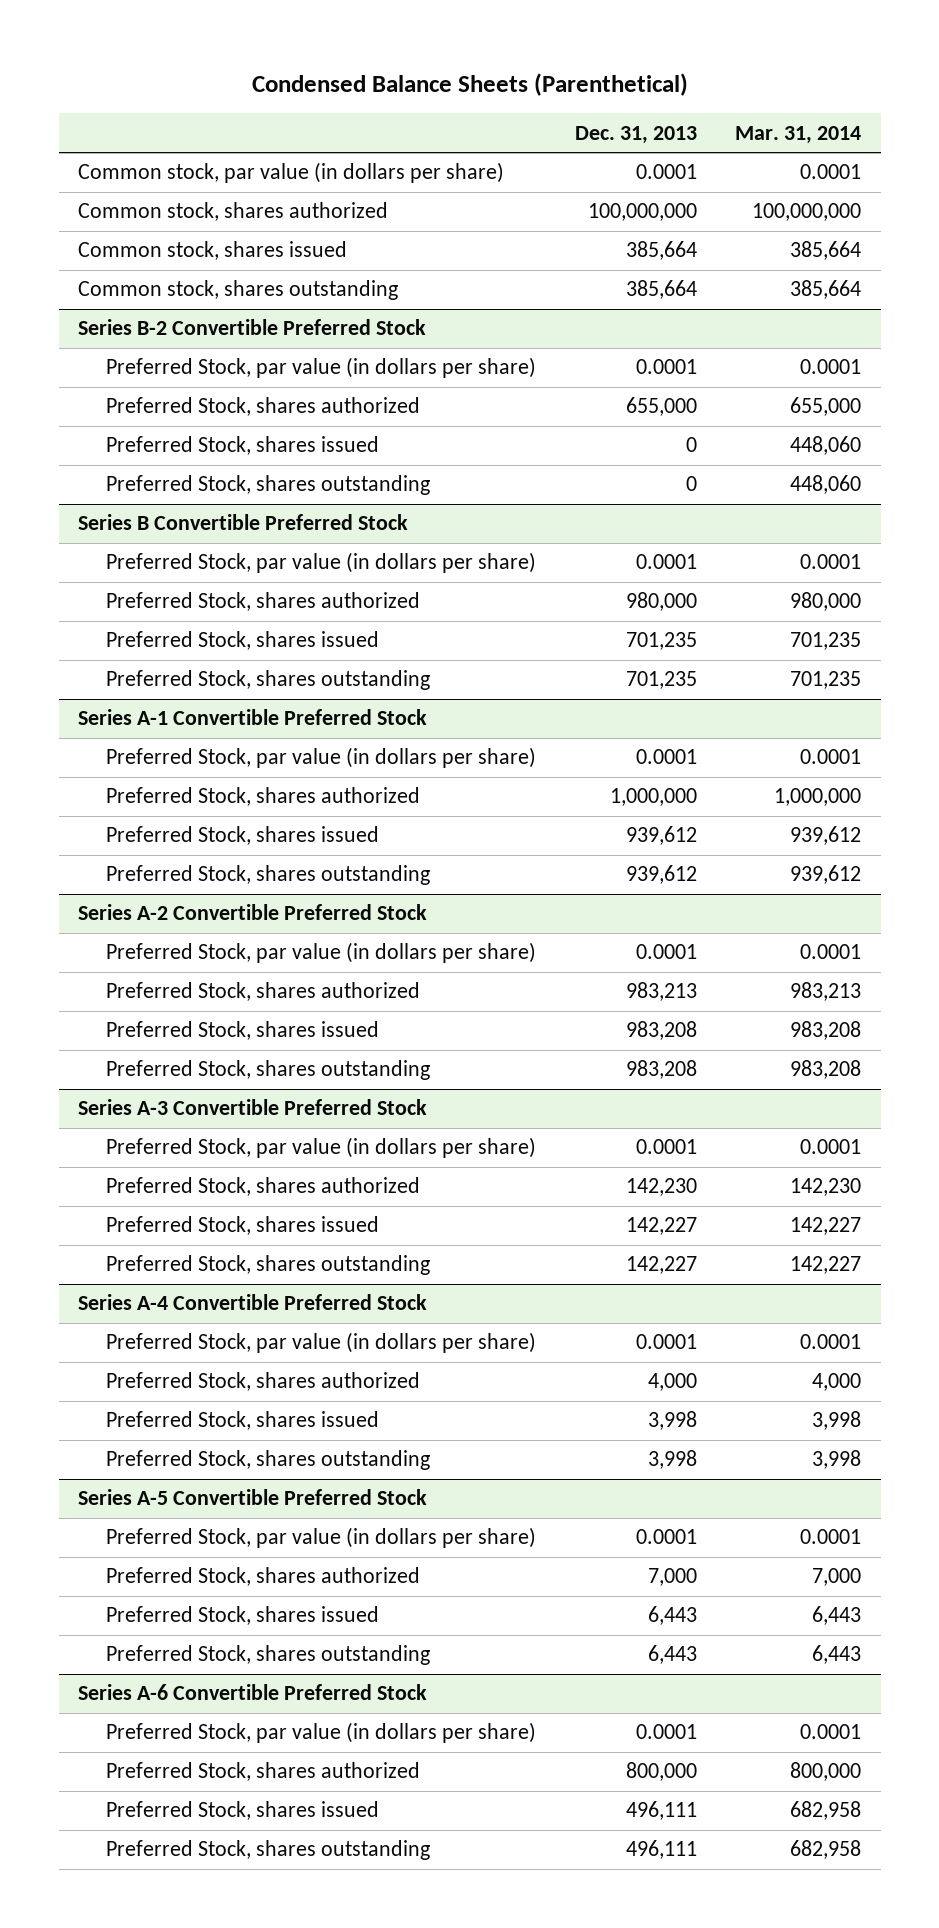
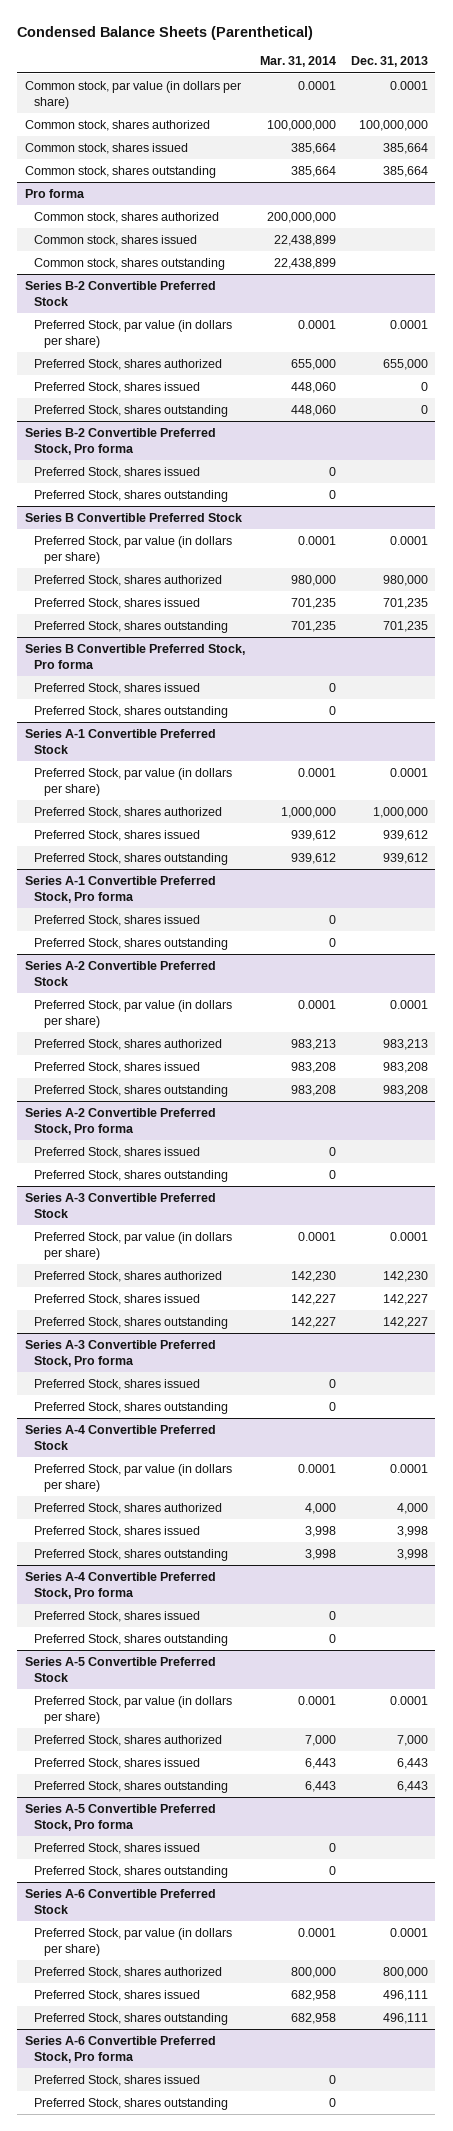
none -> [24,189,85,199] Pro forma
none -> [34,212,220,224] Common stock, shares authorized
none -> [34,235,198,247] Common stock, shares issued
none -> [34,258,226,271] Common stock, shares outstanding
none -> [24,428,216,455] Series B-2 Convertible Preferred Stock, Pro forma
none -> [34,467,201,479] Preferred Stock, shares issued
none -> [34,490,229,503] Preferred Stock, shares outstanding
none -> [24,644,245,669] Series B Convertible Preferred Stock, Pro forma
none -> [34,683,201,695] Preferred Stock, shares issued
none -> [34,706,229,719] Preferred Stock, shares outstanding
none -> [24,876,216,903] Series A-1 Convertible Preferred Stock, Pro forma
none -> [34,915,201,927] Preferred Stock, shares issued
none -> [34,938,229,951] Preferred Stock, shares outstanding
none -> [24,1108,216,1135] Series A-2 Convertible Preferred Stock, Pro forma
none -> [34,1147,201,1159] Preferred Stock, shares issued
none -> [34,1170,229,1183] Preferred Stock, shares outstanding
none -> [24,1340,216,1367] Series A-3 Convertible Preferred Stock, Pro forma
none -> [34,1379,201,1391] Preferred Stock, shares issued
none -> [34,1402,229,1415] Preferred Stock, shares outstanding
none -> [24,1572,216,1599] Series A-4 Convertible Preferred Stock, Pro forma
none -> [34,1611,201,1623] Preferred Stock, shares issued
none -> [34,1634,229,1647] Preferred Stock, shares outstanding
none -> [24,1804,216,1831] Series A-5 Convertible Preferred Stock, Pro forma
none -> [34,1843,201,1855] Preferred Stock, shares issued
none -> [34,1866,229,1879] Preferred Stock, shares outstanding
none -> [24,2036,216,2063] Series A-6 Convertible Preferred Stock, Pro forma
none -> [34,2075,201,2087] Preferred Stock, shares issued
none -> [34,2098,229,2111] Preferred Stock, shares outstanding

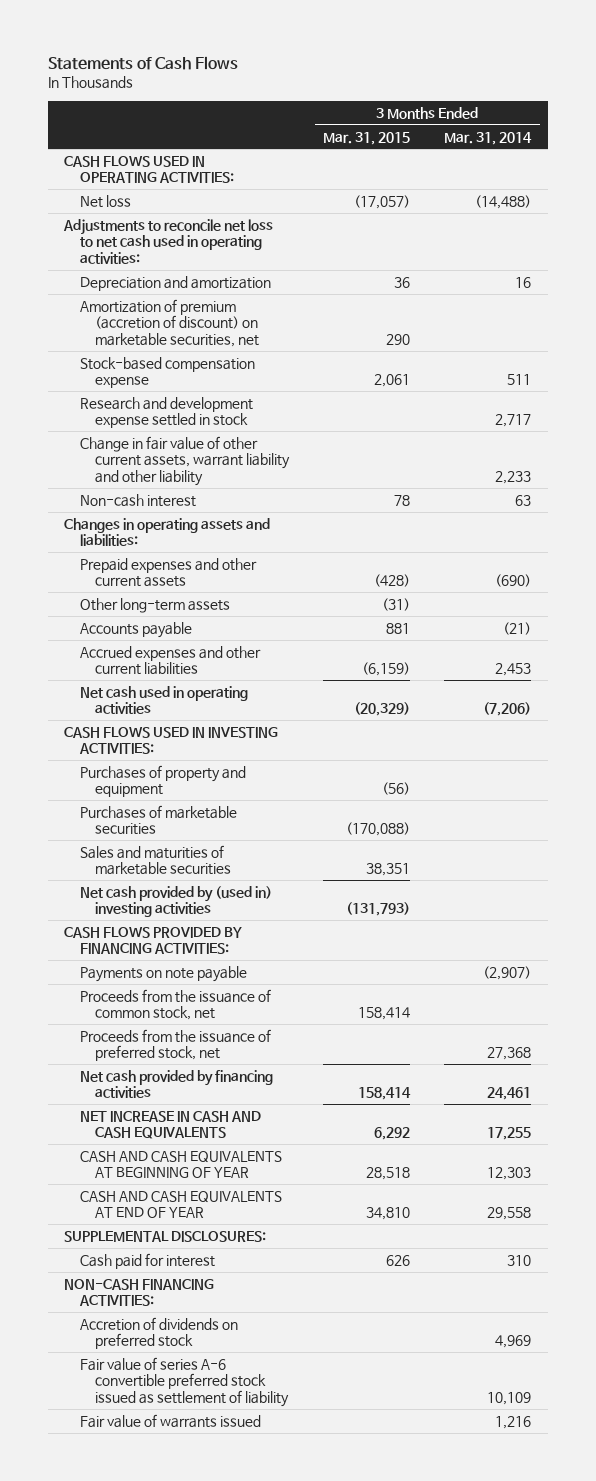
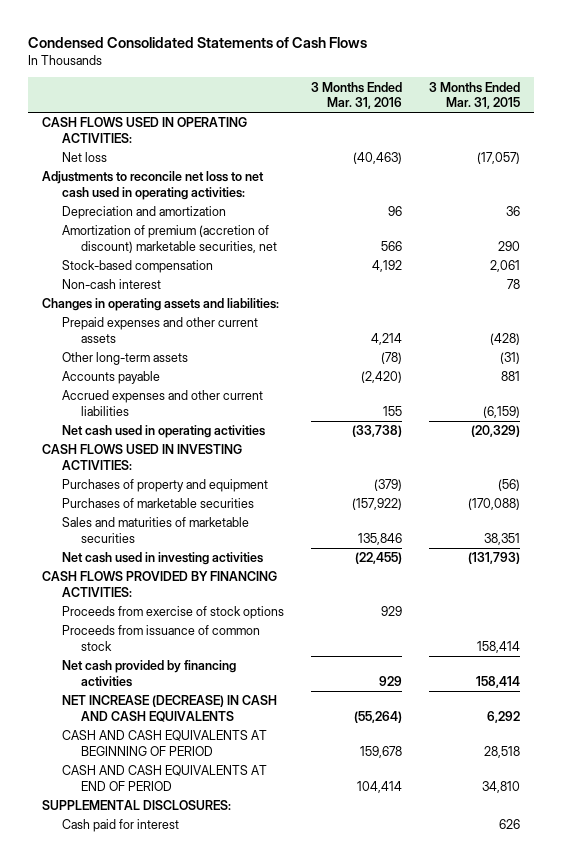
[47,55,238,70] Statements of Cash Flows -> [28,36,368,48] Condensed Consolidated Statements of Cash Flows
[444,131,533,145] Mar. 31, 2014 -> none
none -> [310,81,402,110] 3 Months Ended Mar. 31, 2016
[79,396,253,429] Research and development expense settled in stock -> none
[79,435,291,487] Change in fair value of other current assets, warrant liability and other liability -> none
[79,298,260,348] Amortization of premium (accretion of discount) on marketable securities, net -> [61,225,278,253] Amortization of premium (accretion of discount) marketable securities, net
[79,356,255,389] Stock-based compensation expense -> [61,260,213,274] Stock-based compensation
[79,885,272,918] Net cash provided by (used in) investing activities -> [61,552,263,566] Net cash used in investing activities
[79,965,247,982] Payments on note payable -> none
[79,1028,271,1062] Proceeds from the issuance of preferred stock, net -> none
none -> [61,606,284,620] Proceeds from exercise of stock options
[79,988,271,1021] Proceeds from the issuance of common stock, net -> [61,625,260,651] Proceeds from issuance of common stock
[79,1110,261,1140] NET INCREASE IN CASH AND CASH EQUIVALENTS -> [61,695,277,722] NET INCREASE (DECREASE) IN CASH AND CASH EQUIVALENTS
[79,1150,282,1179] CASH AND CASH EQUIVALENTS AT BEGINNING OF YEAR -> [61,730,267,756] CASH AND CASH EQUIVALENTS AT BEGINNING OF PERIOD
[79,1190,282,1219] CASH AND CASH EQUIVALENTS AT END OF YEAR -> [61,765,267,791] CASH AND CASH EQUIVALENTS AT END OF PERIOD
[64,1278,215,1307] NON-CASH FINANCING ACTIVITIES: -> none
[79,1316,238,1350] Accretion of dividends on preferred stock -> none
[79,1356,290,1408] Fair value of series A-6 convertible preferred stock issued as settlement of liability -> none
[79,1413,261,1428] Fair value of warrants issued -> none

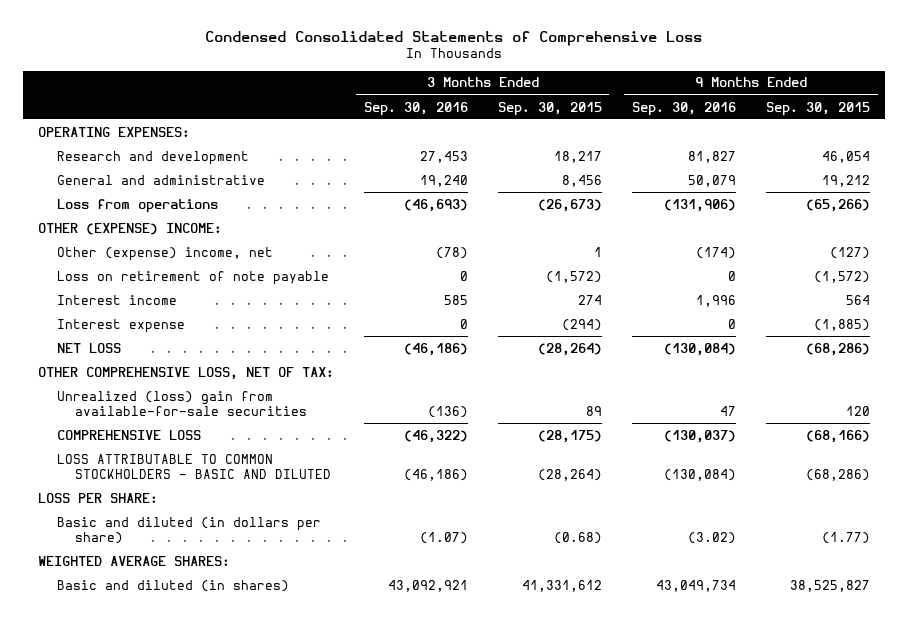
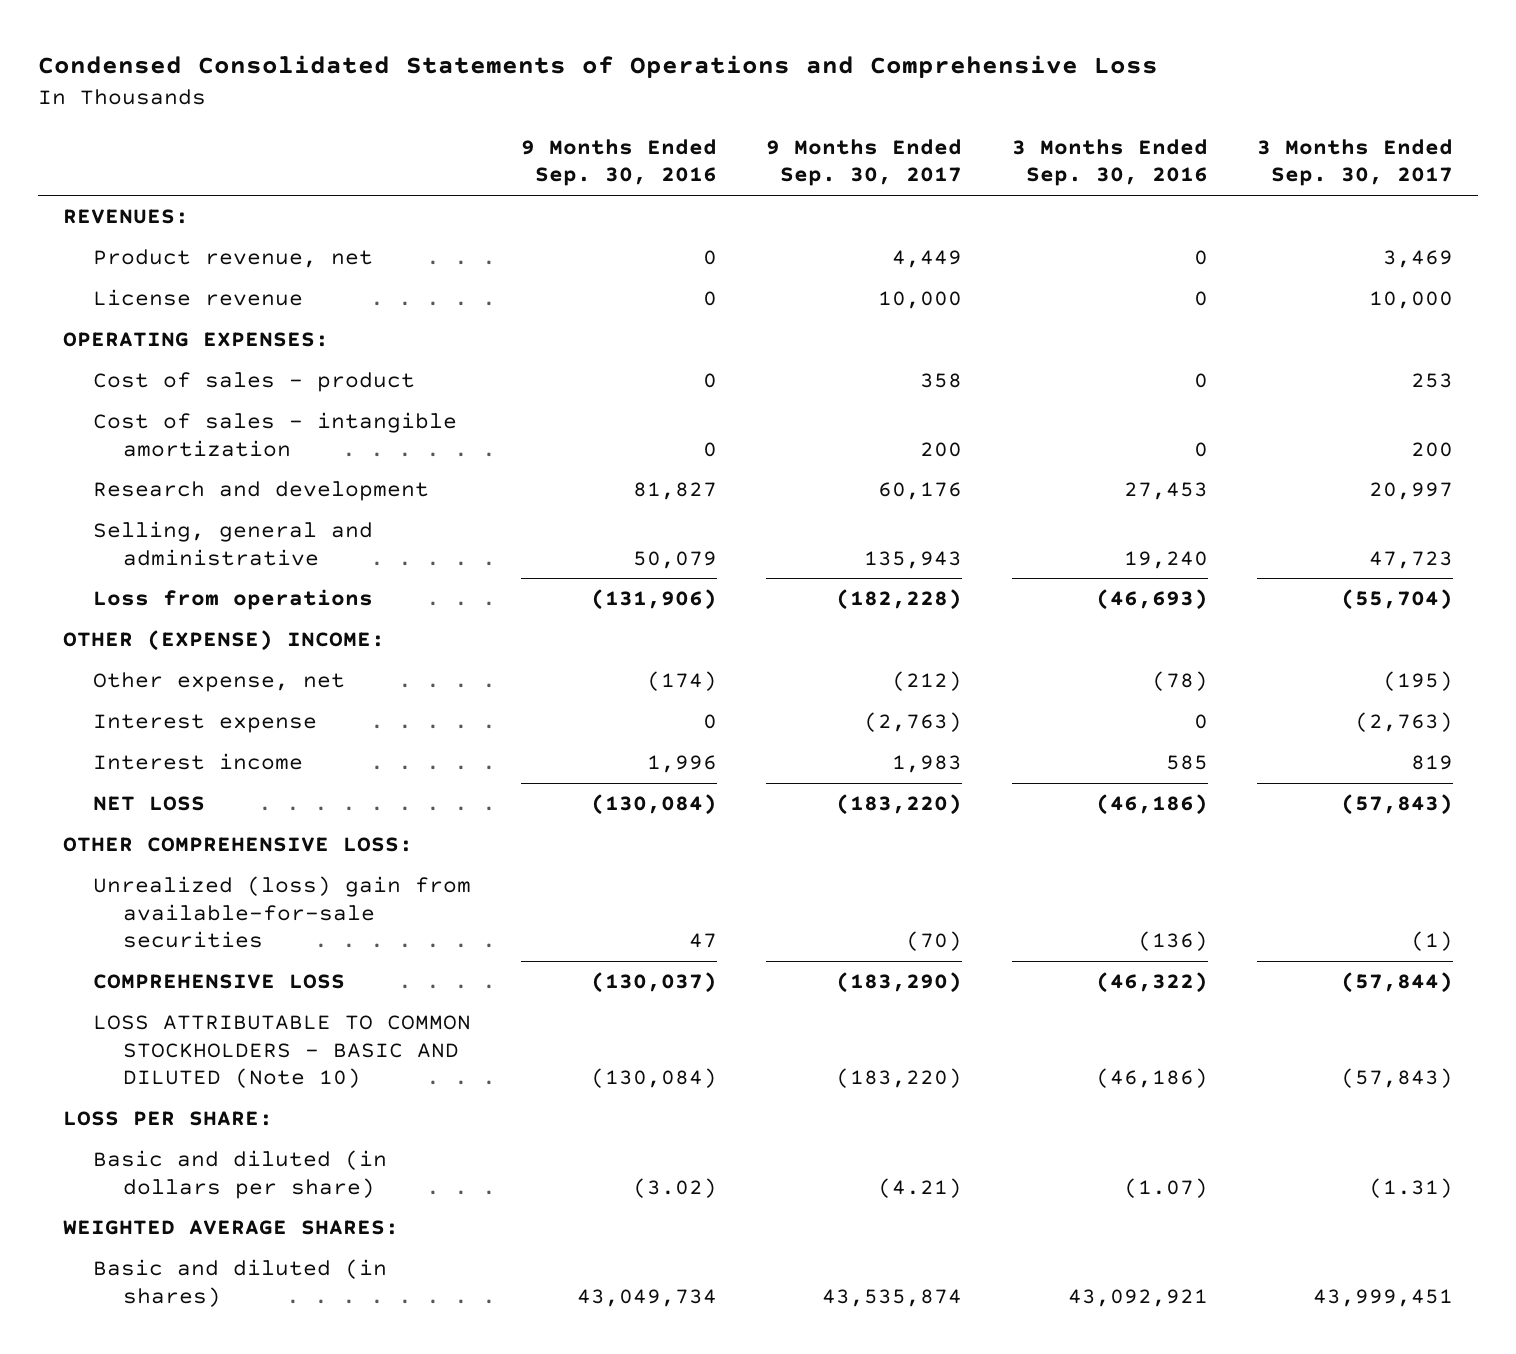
[204,30,702,46] Condensed Consolidated Statements of Comprehensive Loss -> [37,55,1158,79] Condensed Consolidated Statements of Operations and Comprehensive Loss
[497,101,602,116] Sep. 30, 2015 -> none
[766,101,871,116] Sep. 30, 2015 -> none
none -> [766,138,963,187] 9 Months Ended Sep. 30, 2017
none -> [1257,138,1454,187] 3 Months Ended Sep. 30, 2017
none -> [62,209,189,225] REVENUES:
none -> [92,249,373,269] Product revenue, net
none -> [92,289,303,307] License revenue
none -> [92,372,415,393] Cost of sales - product
none -> [92,412,457,457] Cost of sales - intangible amortization
[56,174,265,185] General and administrative -> [92,521,373,566] Selling, general and administrative
[56,270,329,285] Loss on retirement of note payable -> none
[56,246,273,261] Other (expense) income, net -> [92,672,345,693] Other expense, net
[56,294,177,305] Interest income -> [92,753,303,771] Interest income
[37,366,334,380] OTHER COMPREHENSIVE LOSS, NET OF TAX: -> [62,837,413,853] OTHER COMPREHENSIVE LOSS:
[56,453,332,479] LOSS ATTRIBUTABLE TO COMMON STOCKHOLDERS - BASIC AND DILUTED -> [92,1015,471,1089] LOSS ATTRIBUTABLE TO COMMON STOCKHOLDERS - BASIC AND DILUTED (Note 10)

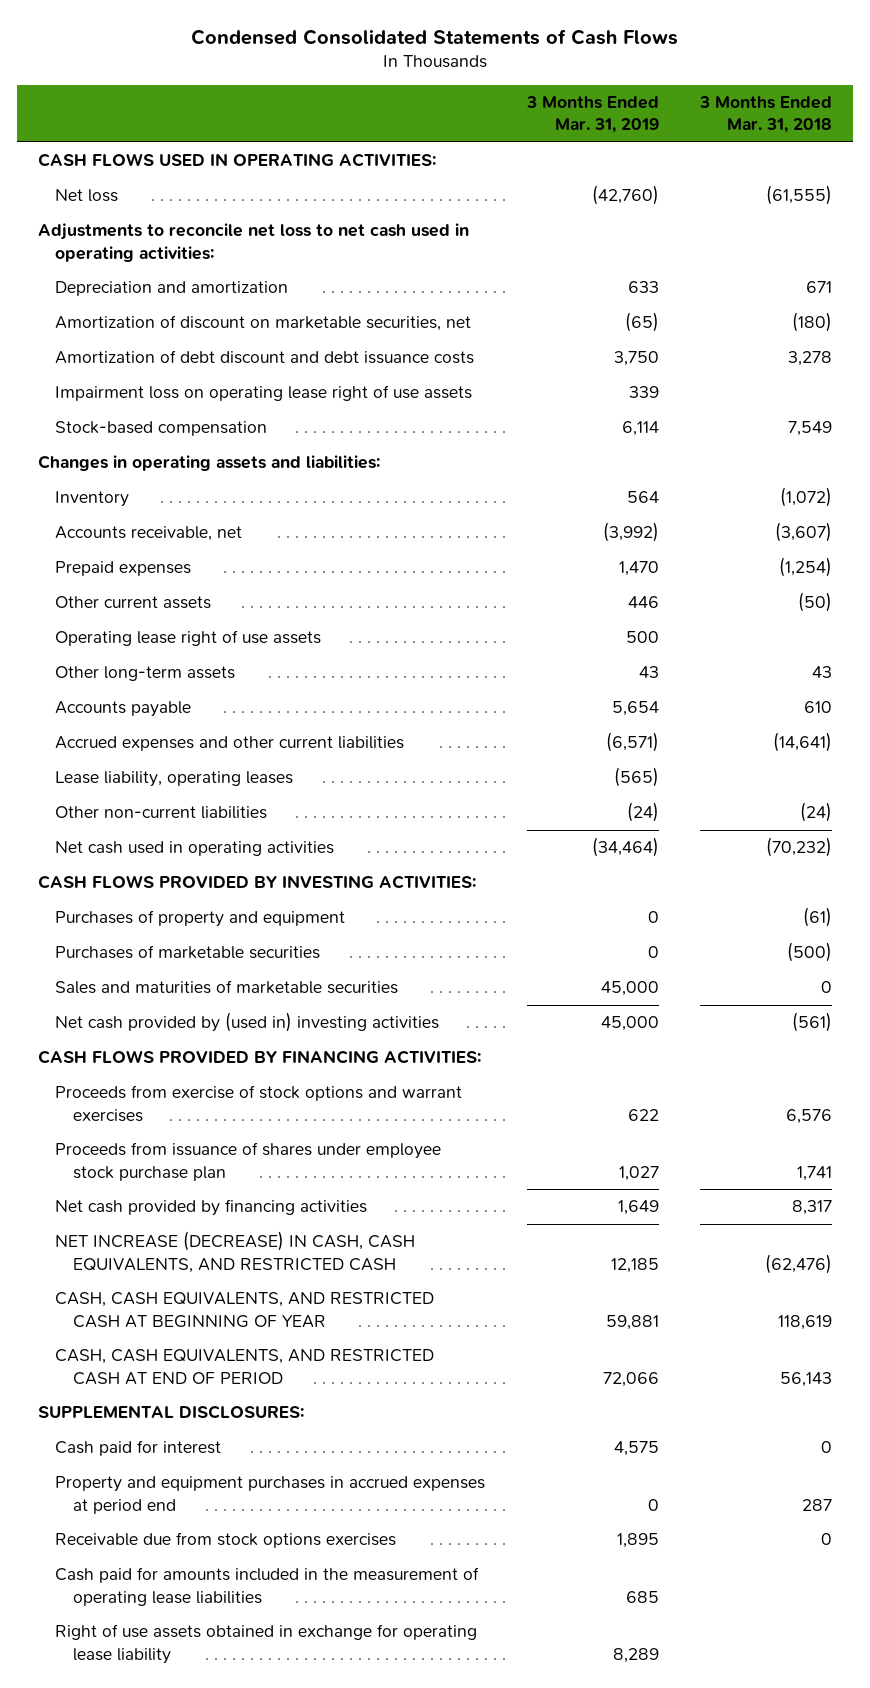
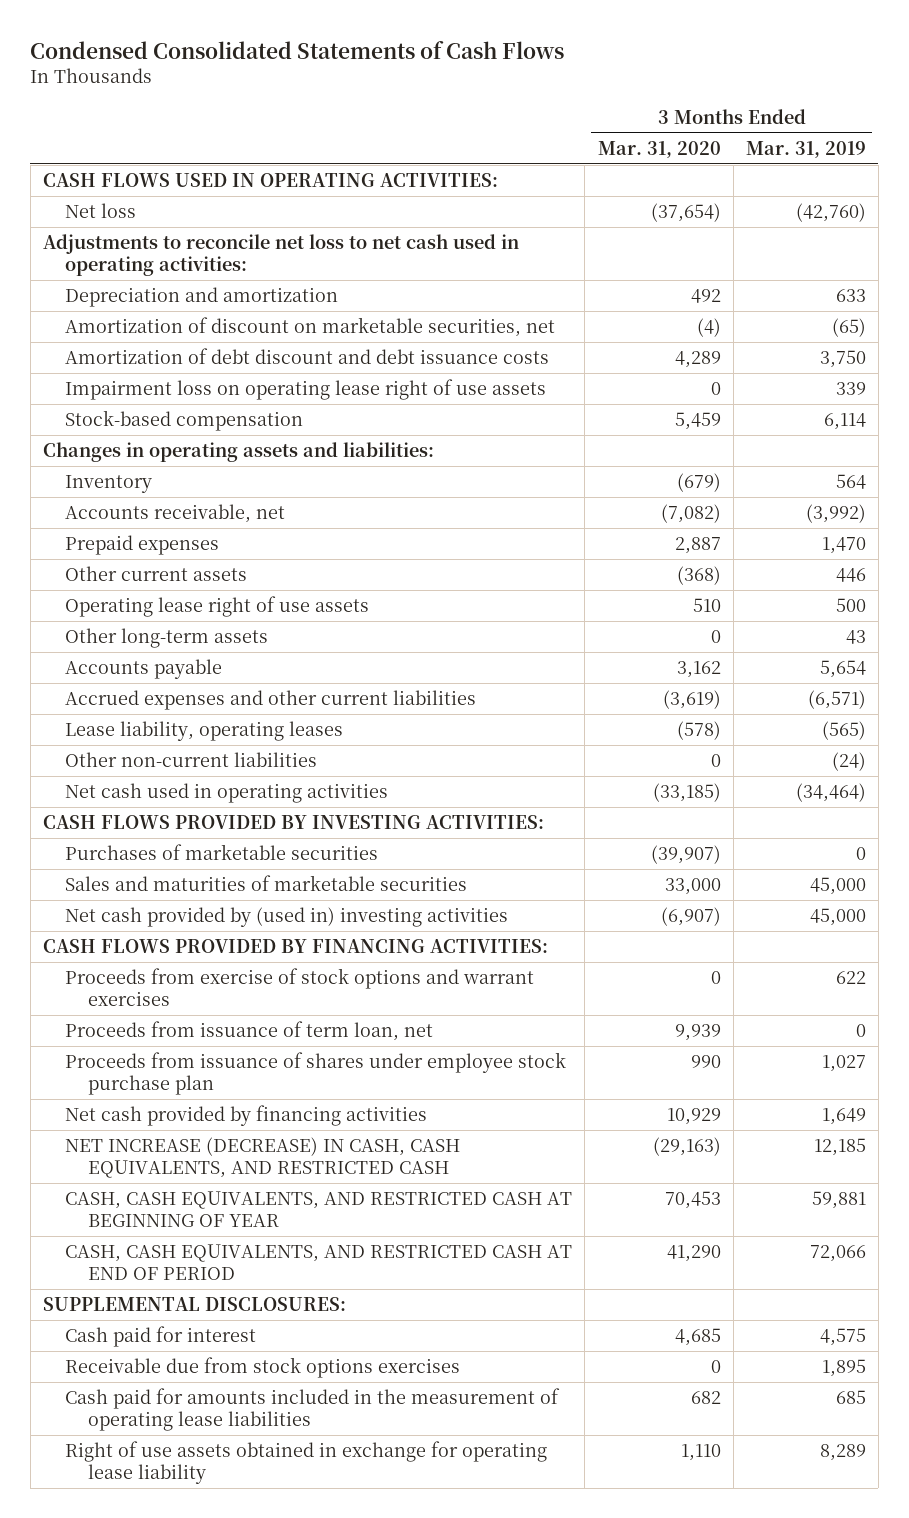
[699,96,833,134] 3 Months Ended Mar. 31, 2018 -> none
none -> [597,140,721,158] Mar. 31, 2020
[55,910,346,928] Purchases of property and equipment -> none
none -> [65,1021,434,1042] Proceeds from issuance of term loan, net
[55,1476,486,1514] Property and equipment purchases in accrued expenses at period end -> none

